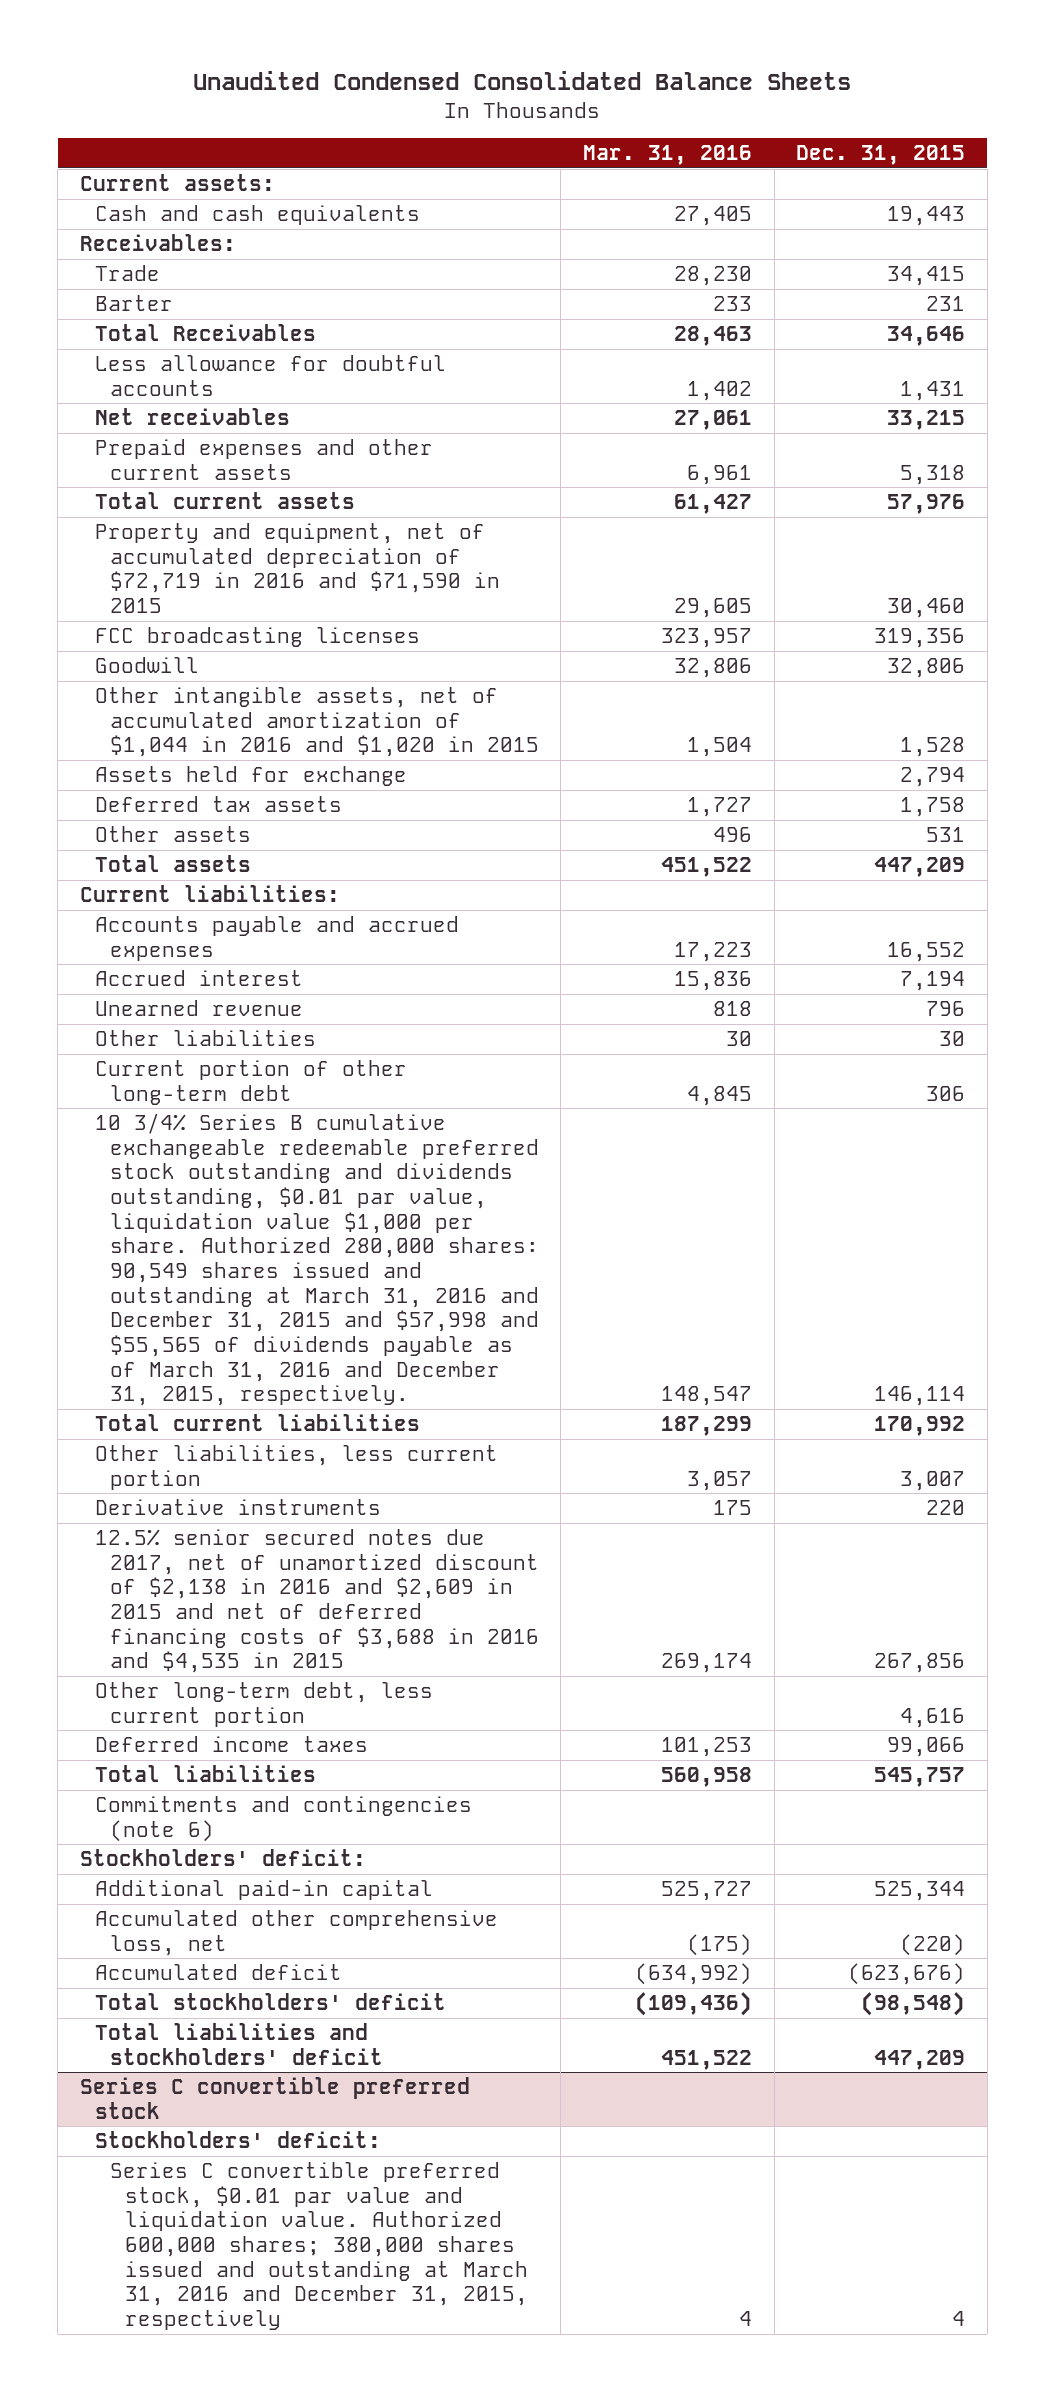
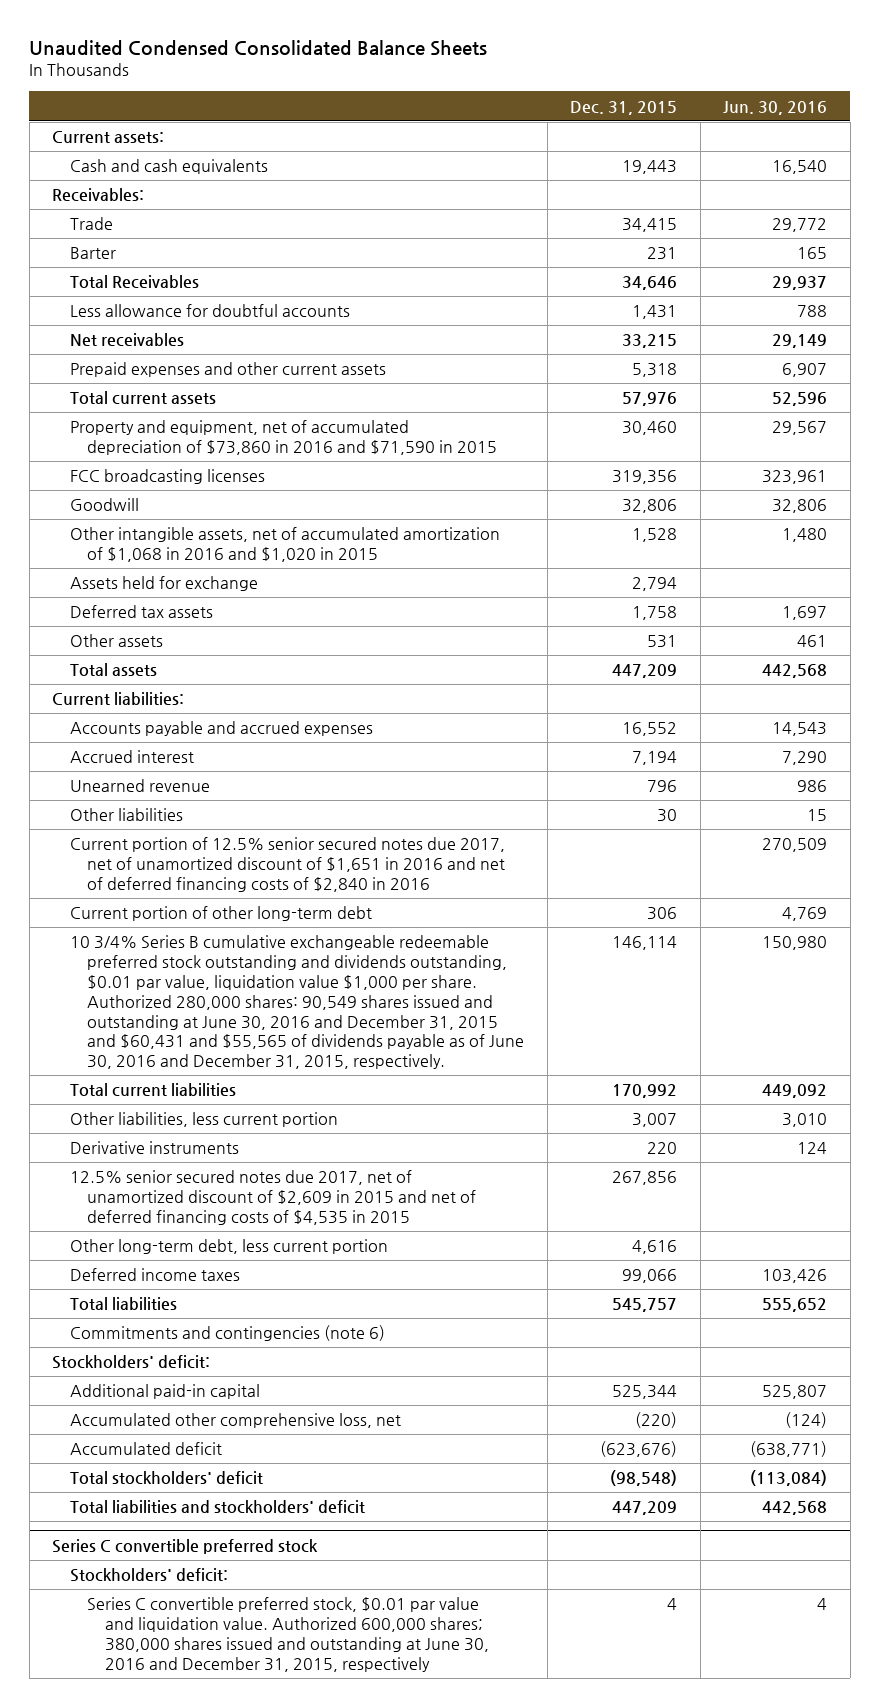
[583,145,753,166] Mar. 31, 2016 -> none
none -> [723,100,828,115] Jun. 30, 2016
[94,523,500,614] Property and equipment, net of accumulated depreciation of $72,719 in 2016 and $71,590 in 2015 -> [69,420,498,456] Property and equipment, net of accumulated depreciation of $73,860 in 2016 and $71,590 in 2015
[94,687,539,758] Other intangible assets, net of accumulated amortization of $1,044 in 2016 and $1,020 in 2015 -> [69,527,500,563] Other intangible assets, net of accumulated amortization of $1,068 in 2016 and $1,020 in 2015
none -> [69,837,506,892] Current portion of 12.5% senior secured notes due 2017, net of unamortized discount of $1,651 in 2016 and net of deferred financing costs of $2,840 in 2016
[94,1113,539,1407] 10 3/4% Series B cumulative exchangeable redeemable preferred stock outstanding and dividends outstanding, $0.01 par value, liquidation value $1,000 per share. Authorized 280,000 shares: 90,549 shares issued and outstanding at March 31, 2016 and December 31, 2015 and $57,998 and $55,565 of dividends payable as of March 31, 2016 and December 31, 2015, respectively. -> [69,935,525,1070] 10 3/4% Series B cumulative exchangeable redeemable preferred stock outstanding and dividends outstanding, $0.01 par value, liquidation value $1,000 per share. Authorized 280,000 shares: 90,549 shares issued and outstanding at June 30, 2016 and December 31, 2015 and $60,431 and $55,565 of dividends payable as of June 30, 2016 and December 31, 2015, respectively.
[94,1529,539,1674] 12.5% senior secured notes due 2017, net of unamortized discount of $2,138 in 2016 and $2,609 in 2015 and net of deferred financing costs of $3,688 in 2016 and $4,535 in 2015 -> [69,1170,477,1225] 12.5% senior secured notes due 2017, net of unamortized discount of $2,609 in 2015 and net of deferred financing costs of $4,535 in 2015
[109,2162,528,2330] Series C convertible preferred stock, $0.01 par value and liquidation value. Authorized 600,000 shares; 380,000 shares issued and outstanding at March 31, 2016 and December 31, 2015, respectively -> [87,1597,489,1672] Series C convertible preferred stock, $0.01 par value and liquidation value. Authorized 600,000 shares; 380,000 shares issued and outstanding at June 30, 2016 and December 31, 2015, respectively

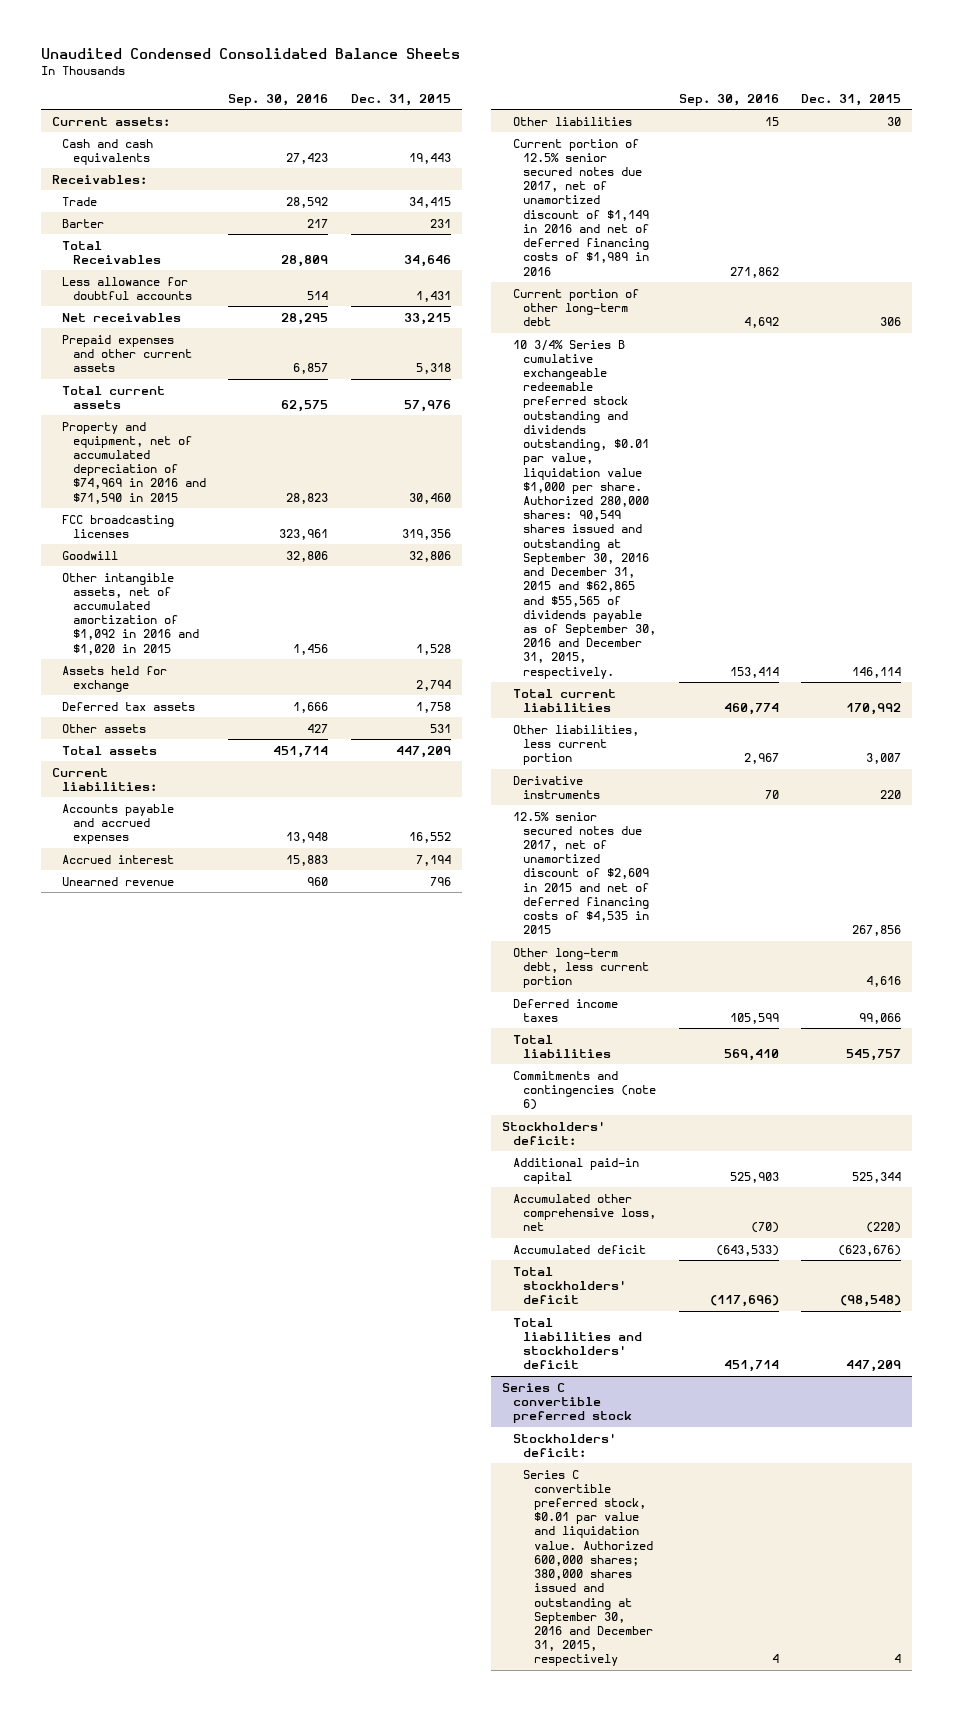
[723,100,828,115] Jun. 30, 2016 -> none
none -> [228,93,329,106] Sep. 30, 2016
[69,420,498,456] Property and equipment, net of accumulated depreciation of $73,860 in 2016 and $71,590 in 2015 -> [62,421,206,504] Property and equipment, net of accumulated depreciation of $74,969 in 2016 and $71,590 in 2015
[69,527,500,563] Other intangible assets, net of accumulated amortization of $1,068 in 2016 and $1,020 in 2015 -> [62,572,199,655] Other intangible assets, net of accumulated amortization of $1,092 in 2016 and $1,020 in 2015
[69,837,506,892] Current portion of 12.5% senior secured notes due 2017, net of unamortized discount of $1,651 in 2016 and net of deferred financing costs of $2,840 in 2016 -> [512,138,650,276] Current portion of 12.5% senior secured notes due 2017, net of unamortized discount of $1,149 in 2016 and net of deferred financing costs of $1,989 in 2016
[69,935,525,1070] 10 3/4% Series B cumulative exchangeable redeemable preferred stock outstanding and dividends outstanding, $0.01 par value, liquidation value $1,000 per share. Authorized 280,000 shares: 90,549 shares issued and outstanding at June 30, 2016 and December 31, 2015 and $60,431 and $55,565 of dividends payable as of June 30, 2016 and December 31, 2015, respectively. -> [512,339,657,679] 10 3/4% Series B cumulative exchangeable redeemable preferred stock outstanding and dividends outstanding, $0.01 par value, liquidation value $1,000 per share. Authorized 280,000 shares: 90,549 shares issued and outstanding at September 30, 2016 and December 31, 2015 and $62,865 and $55,565 of dividends payable as of September 30, 2016 and December 31, 2015, respectively.
[87,1597,489,1672] Series C convertible preferred stock, $0.01 par value and liquidation value. Authorized 600,000 shares; 380,000 shares issued and outstanding at June 30, 2016 and December 31, 2015, respectively -> [523,1469,653,1667] Series C convertible preferred stock, $0.01 par value and liquidation value. Authorized 600,000 shares; 380,000 shares issued and outstanding at September 30, 2016 and December 31, 2015, respectively

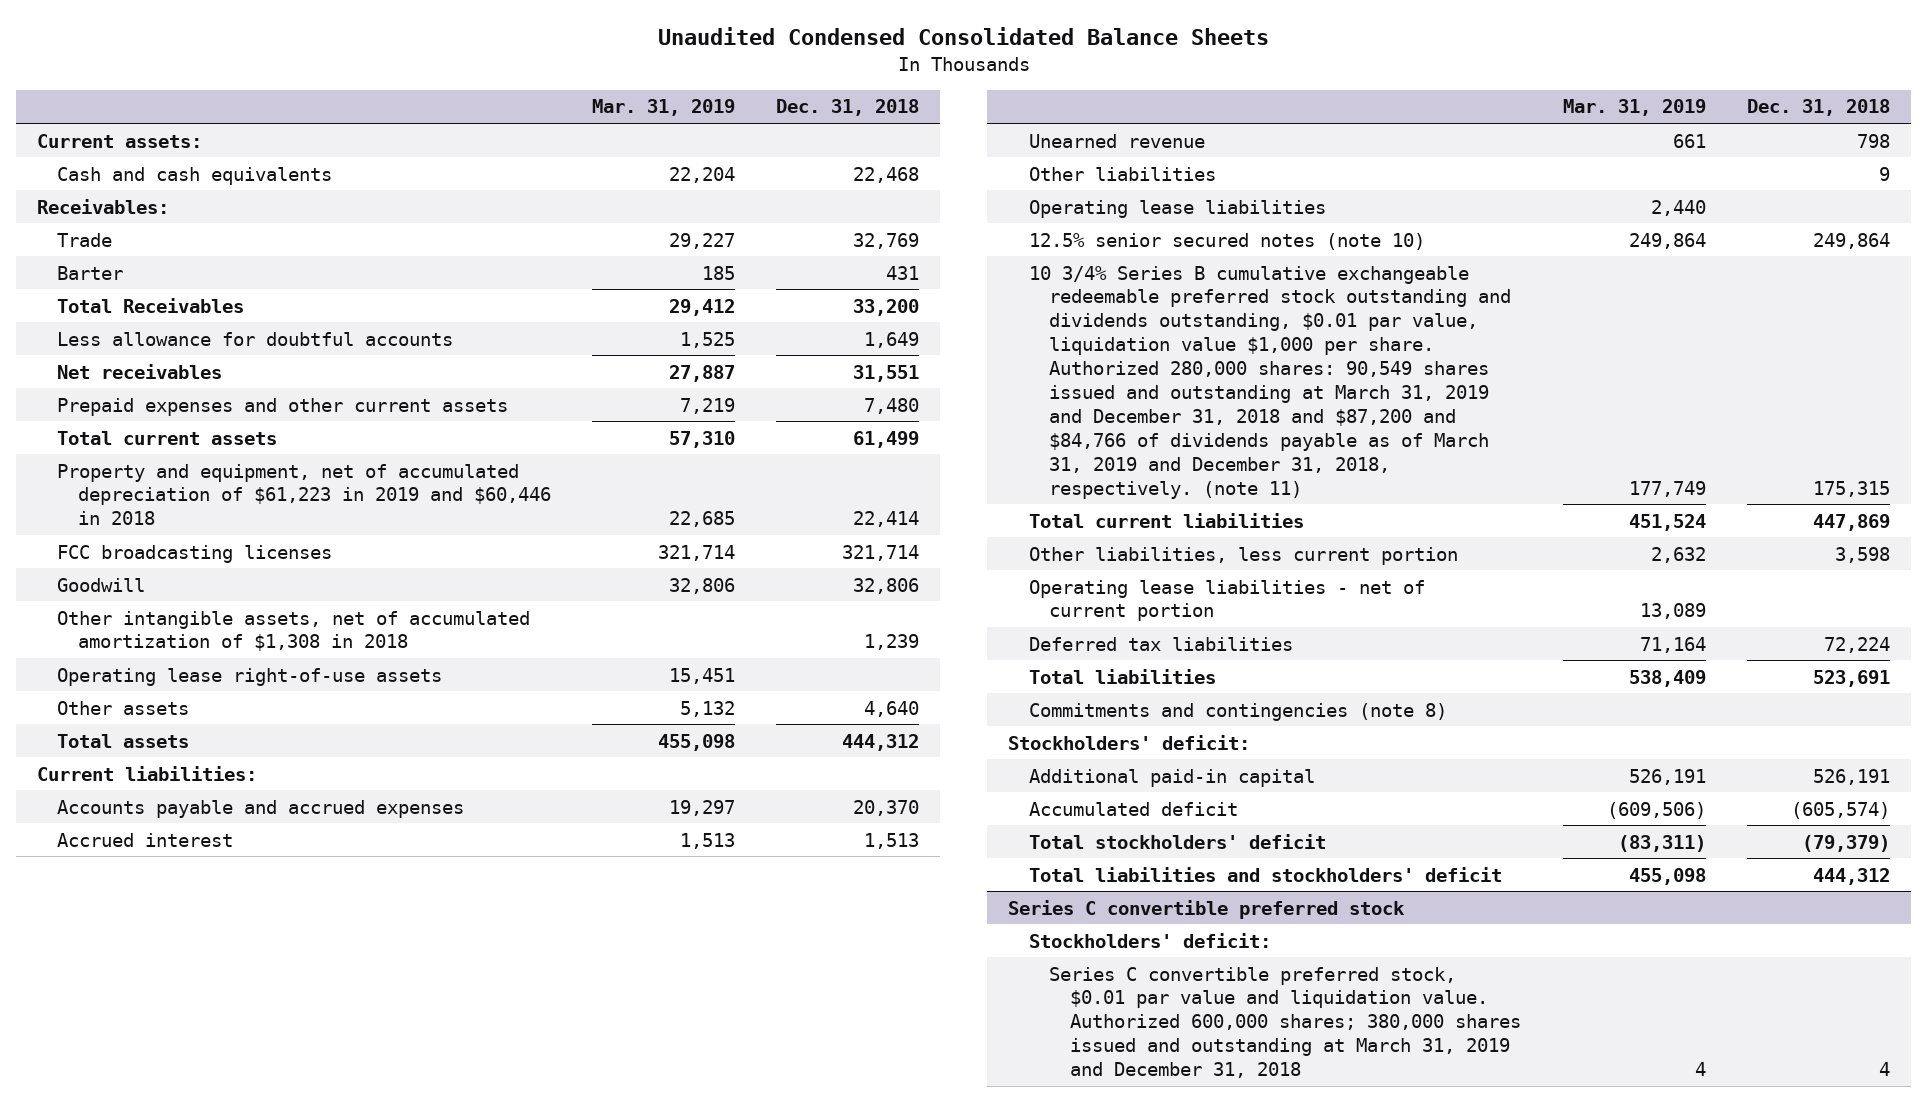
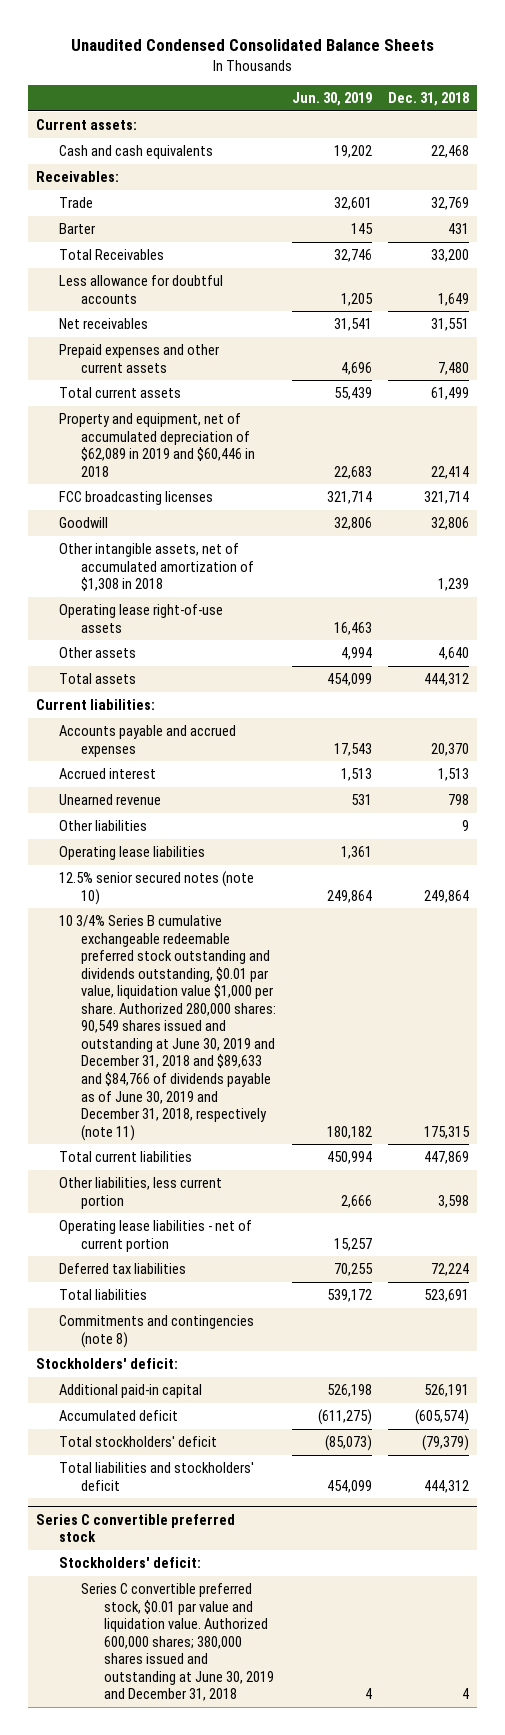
[592,99,736,117] Mar. 31, 2019 -> none
none -> [292,92,373,107] Jun. 30, 2019
[57,463,552,526] Property and equipment, net of accumulated depreciation of $61,223 in 2019 and $60,446 in 2018 -> [58,412,256,477] Property and equipment, net of accumulated depreciation of $62,089 in 2019 and $60,446 in 2018
[1028,265,1512,499] 10 3/4% Series B cumulative exchangeable redeemable preferred stock outstanding and dividends outstanding, $0.01 par value, liquidation value $1,000 per share. Authorized 280,000 shares: 90,549 shares issued and outstanding at March 31, 2019 and December 31, 2018 and $87,200 and $84,766 of dividends payable as of March 31, 2019 and December 31, 2018, respectively. (note 11) -> [58,914,277,1141] 10 3/4% Series B cumulative exchangeable redeemable preferred stock outstanding and dividends outstanding, $0.01 par value, liquidation value $1,000 per share. Authorized 280,000 shares: 90,549 shares issued and outstanding at June 30, 2019 and December 31, 2018 and $89,633 and $84,766 of dividends payable as of June 30, 2019 and December 31, 2018, respectively (note 11)
[1049,966,1522,1079] Series C convertible preferred stock, $0.01 par value and liquidation value. Authorized 600,000 shares; 380,000 shares issued and outstanding at March 31, 2019 and December 31, 2018 -> [81,1582,275,1702] Series C convertible preferred stock, $0.01 par value and liquidation value. Authorized 600,000 shares; 380,000 shares issued and outstanding at June 30, 2019 and December 31, 2018

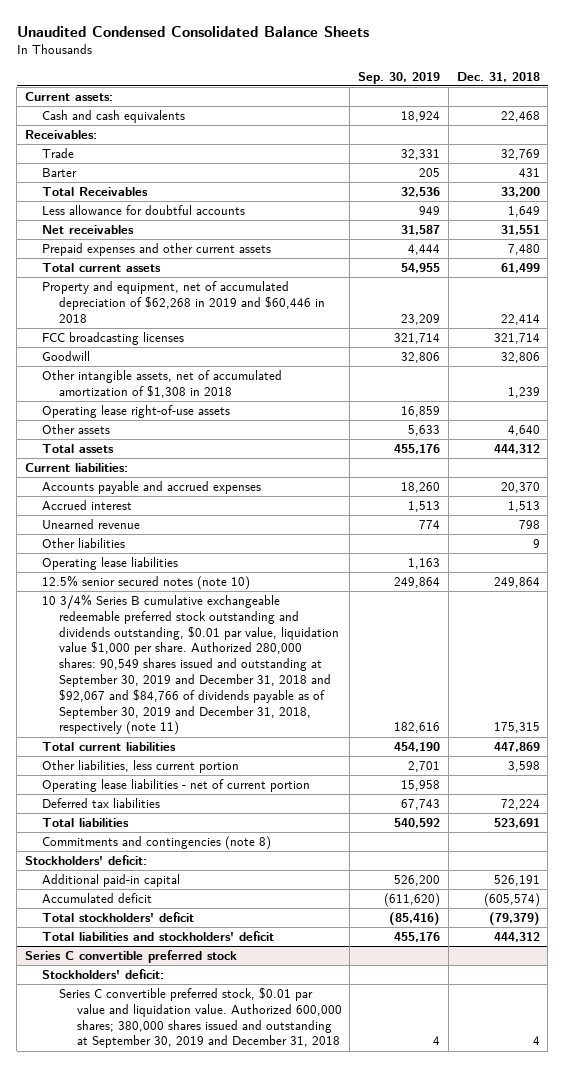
[292,92,373,107] Jun. 30, 2019 -> none
none -> [358,71,441,84] Sep. 30, 2019
[58,412,256,477] Property and equipment, net of accumulated depreciation of $62,089 in 2019 and $60,446 in 2018 -> [42,281,326,323] Property and equipment, net of accumulated depreciation of $62,268 in 2019 and $60,446 in 2018
[58,914,277,1141] 10 3/4% Series B cumulative exchangeable redeemable preferred stock outstanding and dividends outstanding, $0.01 par value, liquidation value $1,000 per share. Authorized 280,000 shares: 90,549 shares issued and outstanding at June 30, 2019 and December 31, 2018 and $89,633 and $84,766 of dividends payable as of June 30, 2019 and December 31, 2018, respectively (note 11) -> [42,594,340,736] 10 3/4% Series B cumulative exchangeable redeemable preferred stock outstanding and dividends outstanding, $0.01 par value, liquidation value $1,000 per share. Authorized 280,000 shares: 90,549 shares issued and outstanding at September 30, 2019 and December 31, 2018 and $92,067 and $84,766 of dividends payable as of September 30, 2019 and December 31, 2018, respectively (note 11)
[81,1582,275,1702] Series C convertible preferred stock, $0.01 par value and liquidation value. Authorized 600,000 shares; 380,000 shares issued and outstanding at June 30, 2019 and December 31, 2018 -> [59,987,342,1049] Series C convertible preferred stock, $0.01 par value and liquidation value. Authorized 600,000 shares; 380,000 shares issued and outstanding at September 30, 2019 and December 31, 2018

